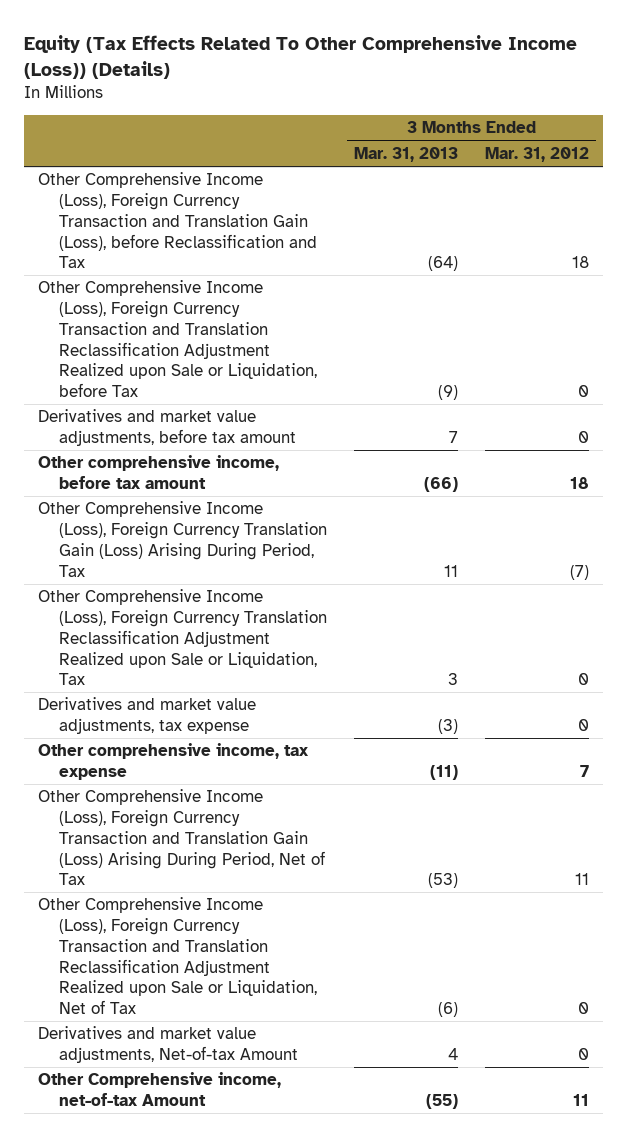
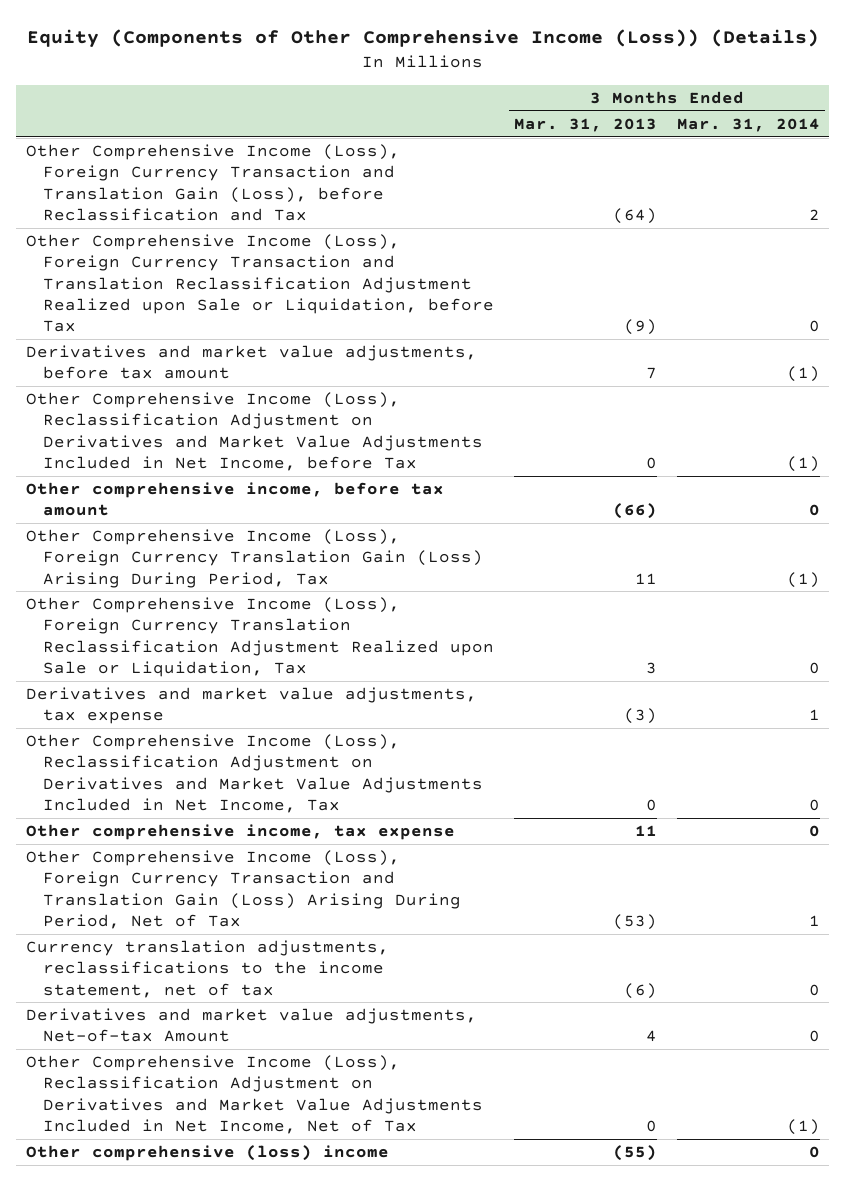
[24,35,578,79] Equity (Tax Effects Related To Other Comprehensive Income (Loss)) (Details) -> [26,29,819,49] Equity (Components of Other Comprehensive Income (Loss)) (Details)
[485,146,590,162] Mar. 31, 2012 -> none
none -> [676,118,820,133] Mar. 31, 2014
none -> [25,392,484,471] Other Comprehensive Income (Loss), Reclassification Adjustment on Derivatives and Market Value Adjustments Included in Net Income, before Tax
none -> [25,734,484,813] Other Comprehensive Income (Loss), Reclassification Adjustment on Derivatives and Market Value Adjustments Included in Net Income, Tax
[430,765,459,781] (11) -> [634,825,657,837] 11
[37,897,317,1014] Other Comprehensive Income (Loss), Foreign Currency Transaction and Translation Reclassification Adjustment Realized upon Sale or Liquidation, Net of Tax -> none
none -> [25,940,389,998] Currency translation adjustments, reclassifications to the income statement, net of tax
none -> [25,1055,484,1134] Other Comprehensive Income (Loss), Reclassification Adjustment on Derivatives and Market Value Adjustments Included in Net Income, Net of Tax
[37,1072,281,1107] Other Comprehensive income, net-of-tax Amount -> [25,1145,389,1162] Other comprehensive (loss) income

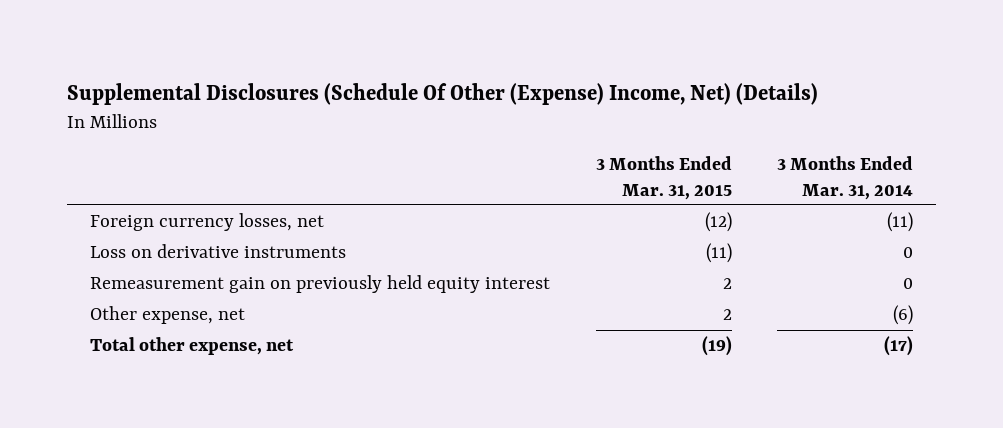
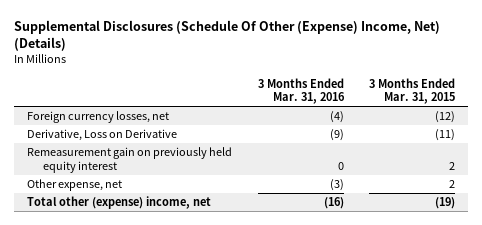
[777,156,914,200] 3 Months Ended Mar. 31, 2014 -> none
none -> [257,77,345,105] 3 Months Ended Mar. 31, 2016
[90,244,347,259] Loss on derivative instruments -> [27,129,178,142] Derivative, Loss on Derivative
[90,337,295,356] Total other expense, net -> [27,196,212,210] Total other (expense) income, net

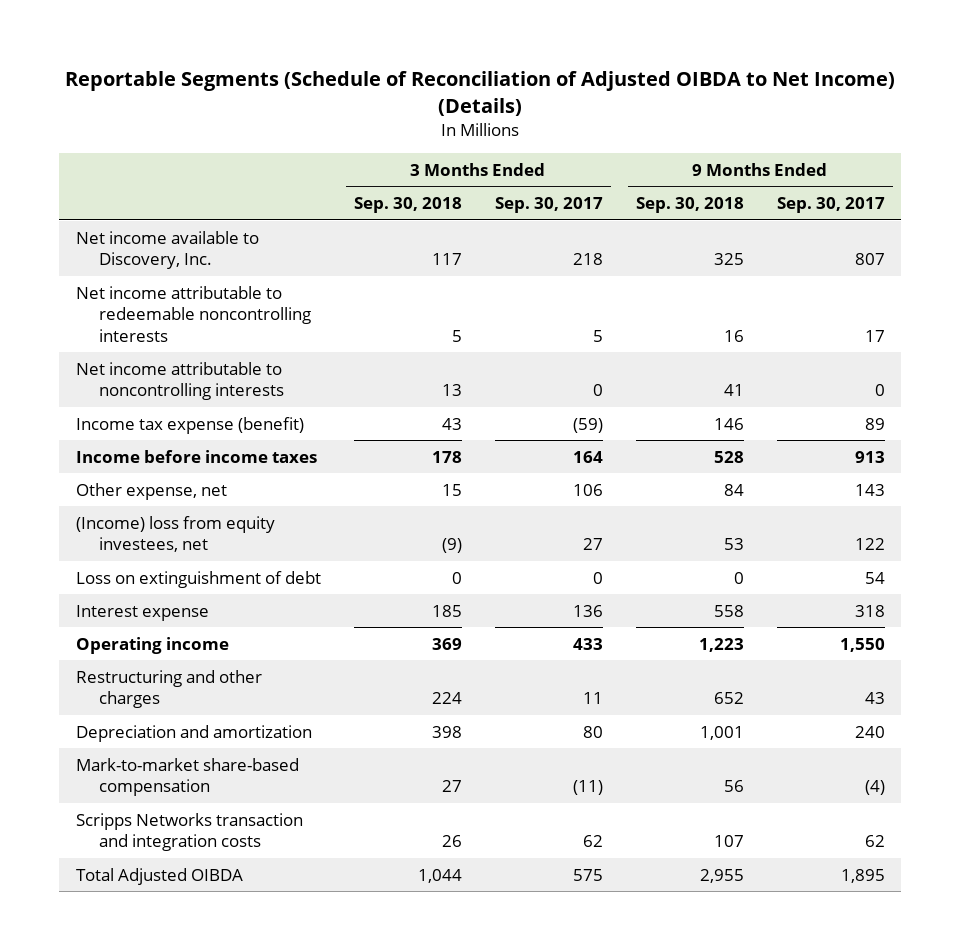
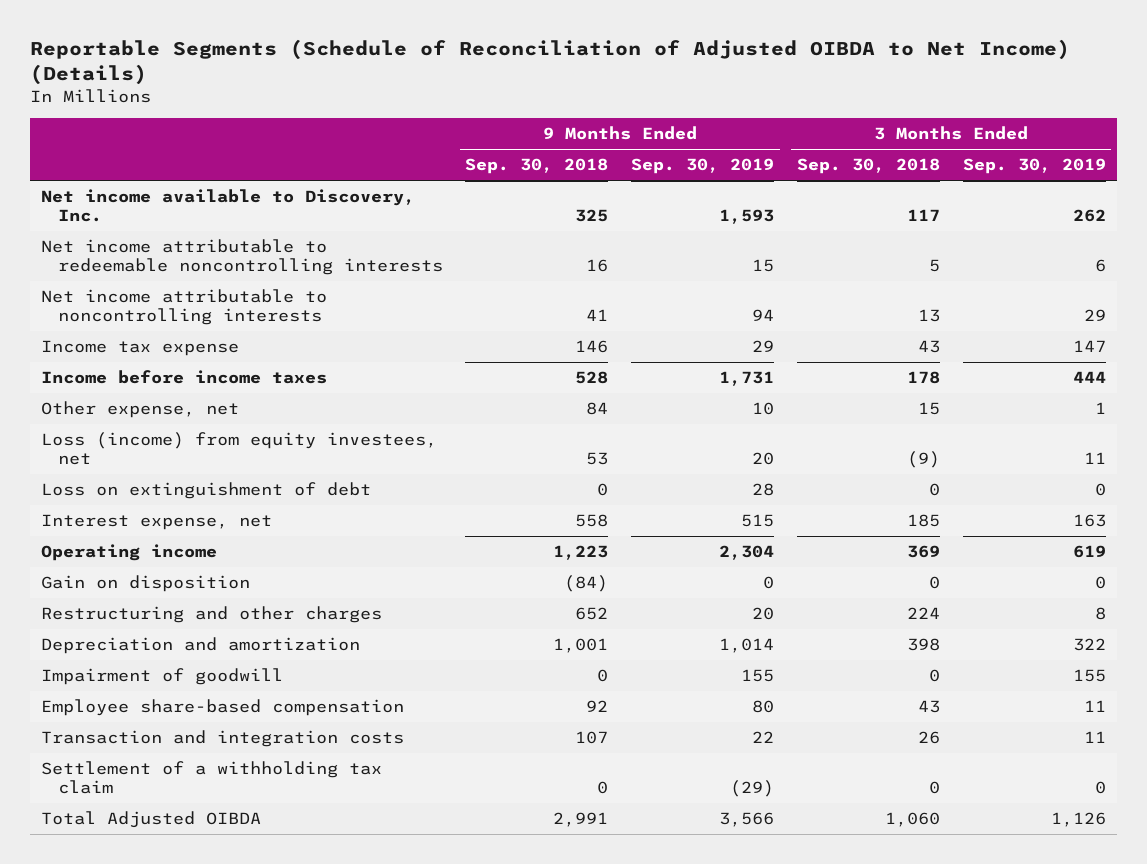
[494,197,603,214] Sep. 30, 2017 -> none
[776,197,885,214] Sep. 30, 2017 -> none
none -> [631,158,775,175] Sep. 30, 2019
none -> [962,158,1106,175] Sep. 30, 2019
[75,416,304,434] Income tax expense (benefit) -> [41,340,240,357] Income tax expense
[75,515,275,553] (Income) loss from equity investees, net -> [41,432,438,466] Loss (income) from equity investees, net
[75,604,209,621] Interest expense -> [41,514,273,531] Interest expense, net
none -> [41,575,251,593] Gain on disposition
none -> [41,668,284,686] Impairment of goodwill
[75,757,299,797] Mark-to-market share-based compensation -> [41,699,405,717] Employee share-based compensation
[441,780,462,793] 27 -> [917,700,940,714] 43
[723,780,744,793] 56 -> [586,700,609,713] 92
[75,812,303,852] Scripps Networks transaction and integration costs -> [41,730,405,748] Transaction and integration costs
none -> [41,761,383,795] Settlement of a withholding tax claim
[417,868,462,883] 1,044 -> [884,812,940,828] 1,060
[699,868,744,883] 2,955 -> [553,812,609,828] 2,991

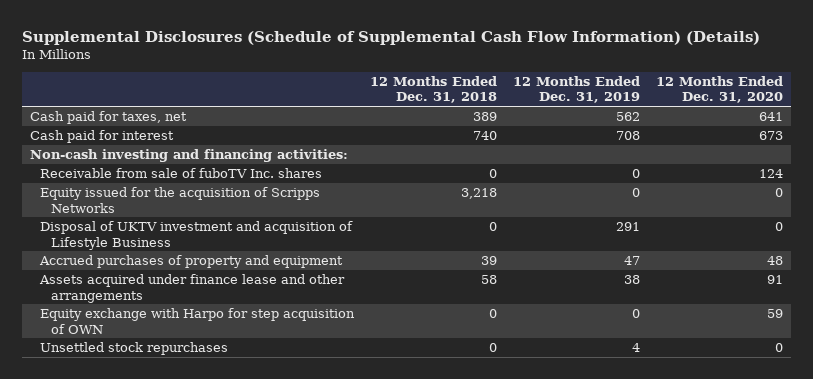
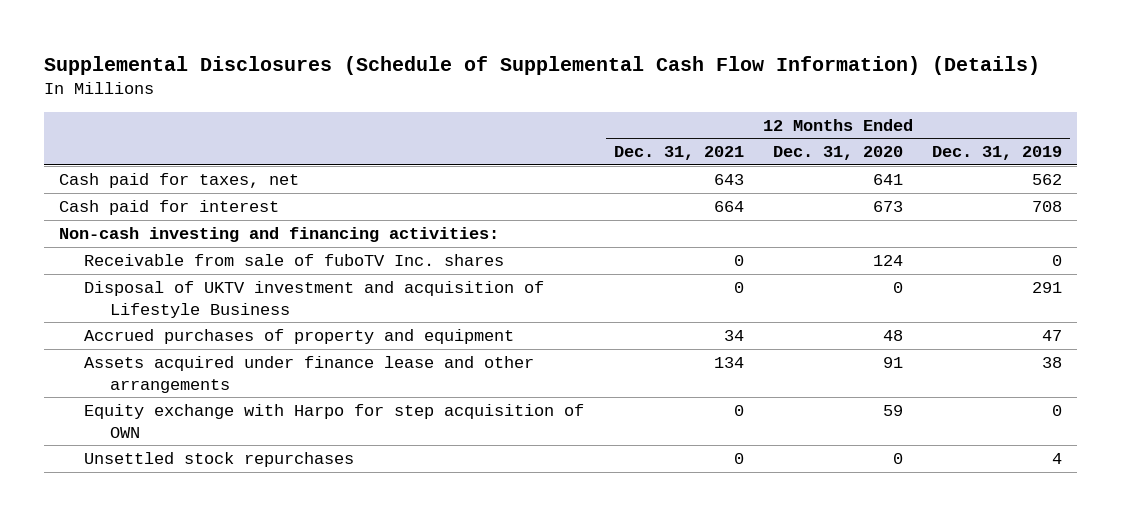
[370,75,498,104] 12 Months Ended Dec. 31, 2018 -> none
none -> [613,146,744,161] Dec. 31, 2021
[40,187,321,213] Equity issued for the acquisition of Scripps Networks -> none

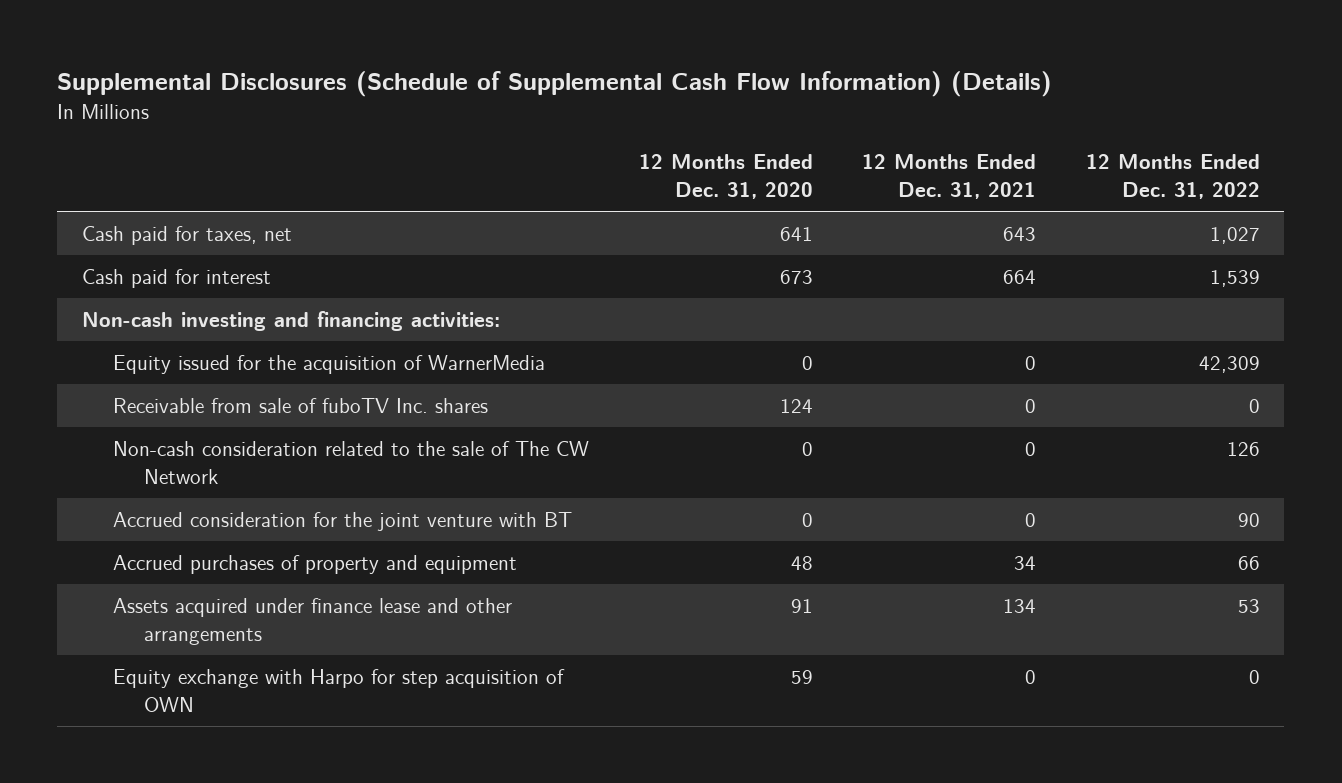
[932,146,1063,161] Dec. 31, 2019 -> none
none -> [1085,154,1260,199] 12 Months Ended Dec. 31, 2022
none -> [113,355,546,375] Equity issued for the acquisition of WarnerMedia
[84,281,545,318] Disposal of UKTV investment and acquisition of Lifestyle Business -> [113,441,590,484] Non-cash consideration related to the sale of The CW Network
none -> [113,512,573,532] Accrued consideration for the joint venture with BT
[84,452,355,468] Unsettled stock repurchases -> none

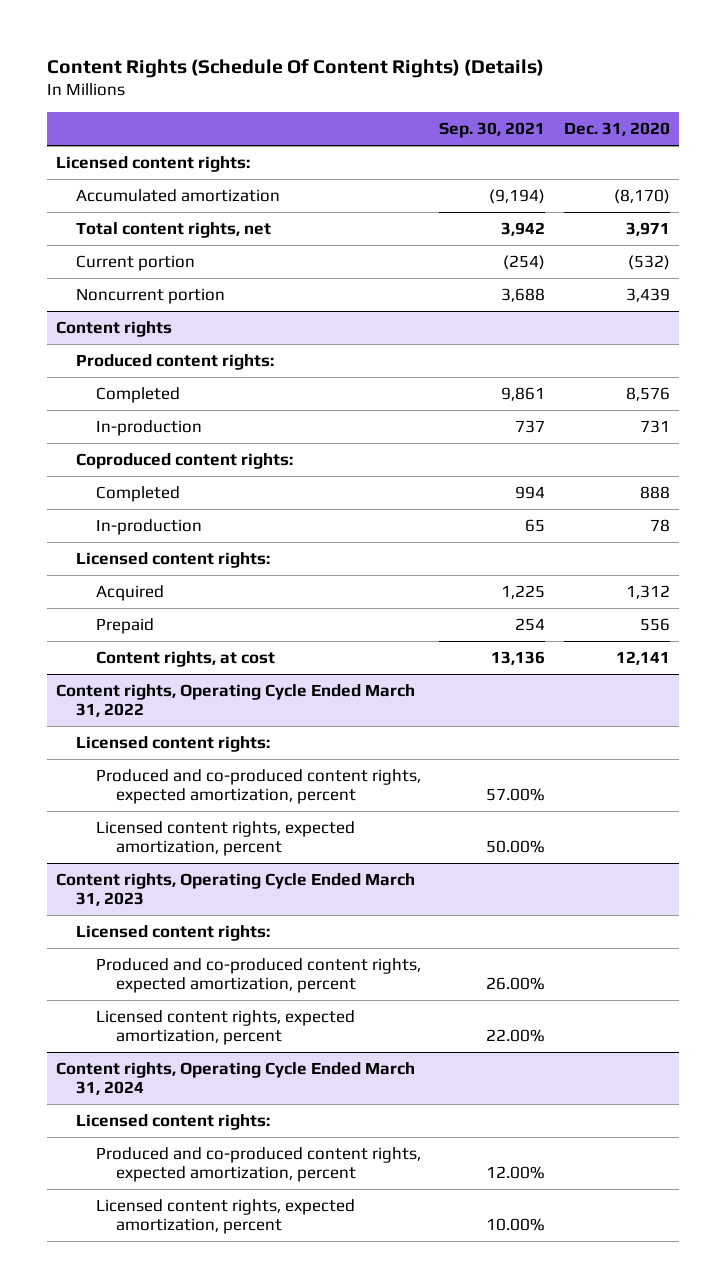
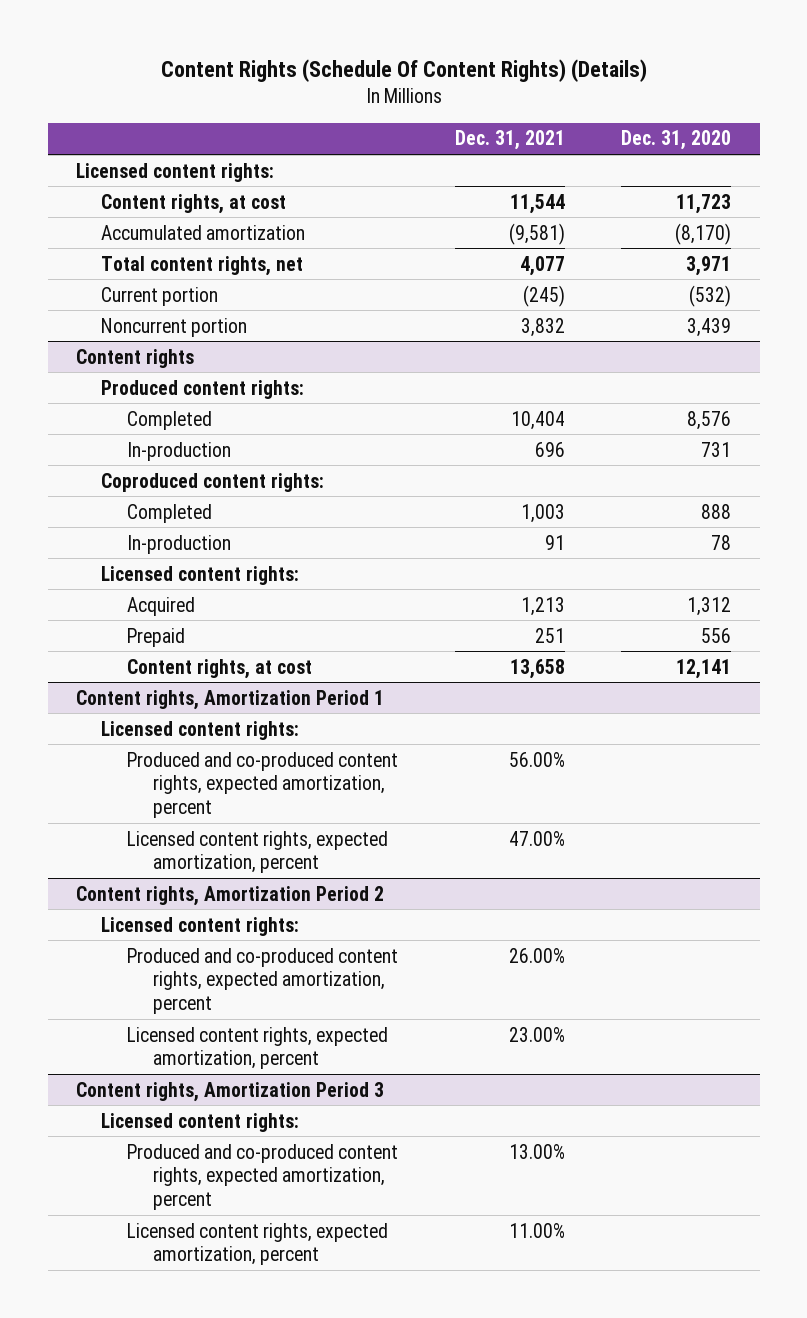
[439,122,546,139] Sep. 30, 2021 -> none
none -> [454,130,565,151] Dec. 31, 2021
none -> [101,193,287,214] Content rights, at cost
[55,683,415,718] Content rights, Operating Cycle Ended March 31, 2022 -> none
none -> [75,689,384,710] Content rights, Amortization Period 1
[55,872,415,907] Content rights, Operating Cycle Ended March 31, 2023 -> none
none -> [75,885,384,906] Content rights, Amortization Period 2
[55,1061,415,1096] Content rights, Operating Cycle Ended March 31, 2024 -> none
none -> [75,1081,384,1102] Content rights, Amortization Period 3

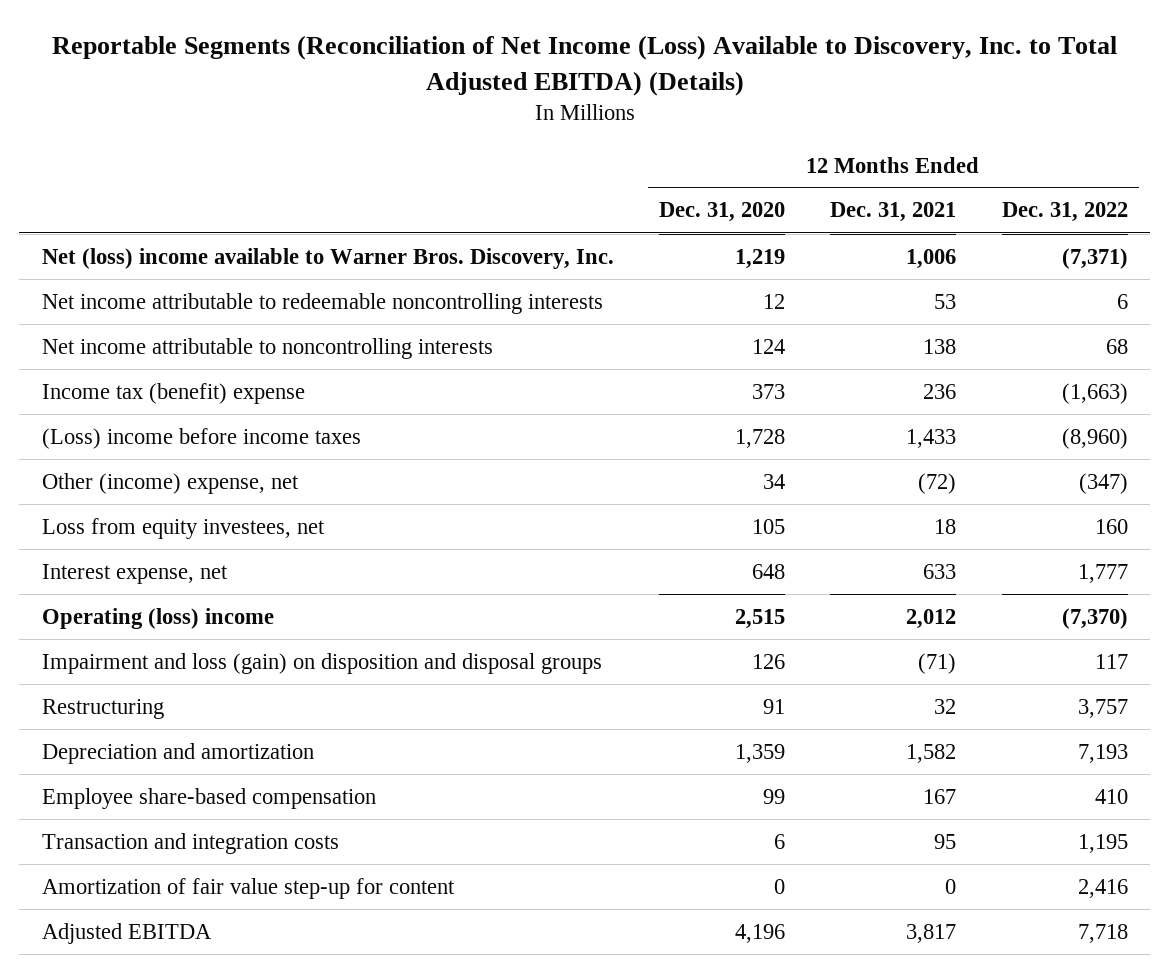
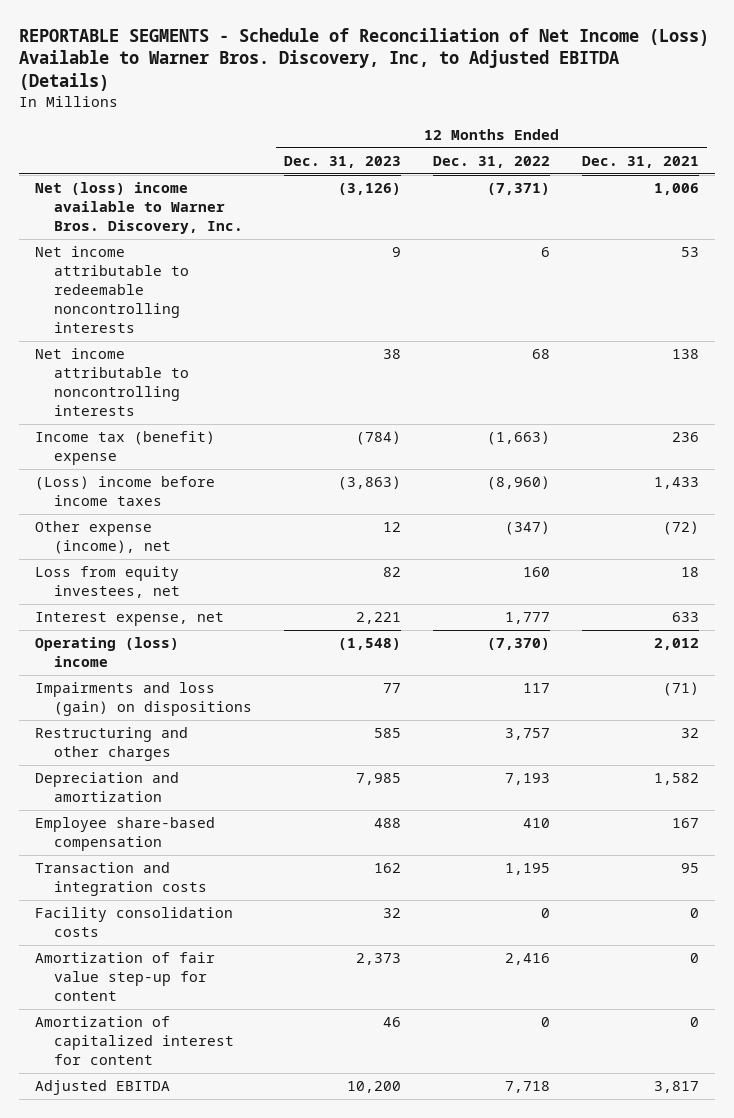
[51,35,1117,96] Reportable Segments (Reconciliation of Net Income (Loss) Available to Discovery, Inc. to Total Adjusted EBITDA) (Details) -> [18,27,709,92] REPORTABLE SEGMENTS - Schedule of Reconciliation of Net Income (Loss) Available to Warner Bros. Discovery, Inc, to Adjusted EBITDA (Details)
[659,202,786,223] Dec. 31, 2020 -> none
none -> [284,156,402,169] Dec. 31, 2023
[41,472,299,494] Other (income) expense, net -> [34,521,172,555] Other expense (income), net
[41,652,602,674] Impairment and loss (gain) on disposition and disposal groups -> [34,682,253,717] Impairments and loss (gain) on dispositions
[41,698,164,719] Restructuring -> [34,727,188,762] Restructuring and other charges
none -> [34,907,233,938] Facility consolidation costs
none -> [34,1016,235,1066] Amortization of capitalized interest for content

